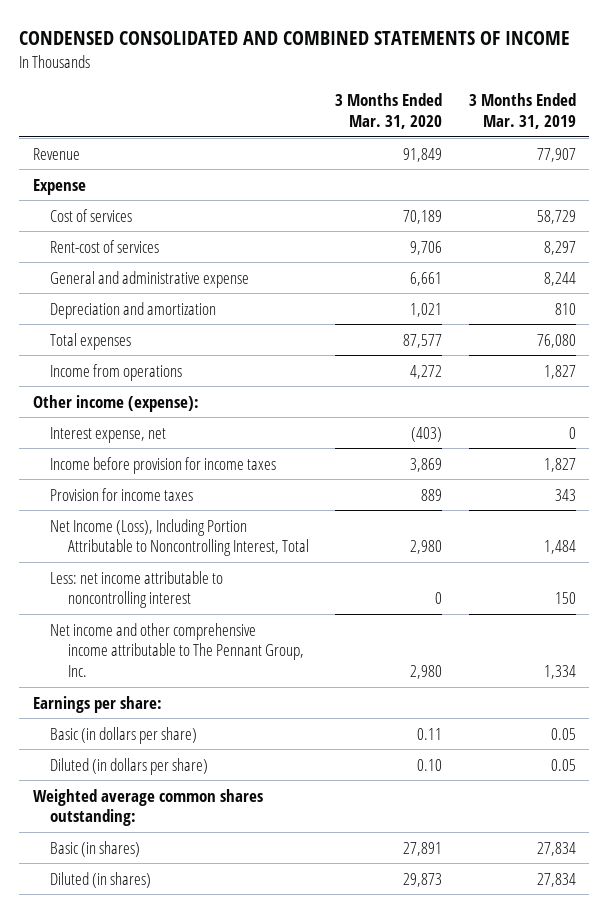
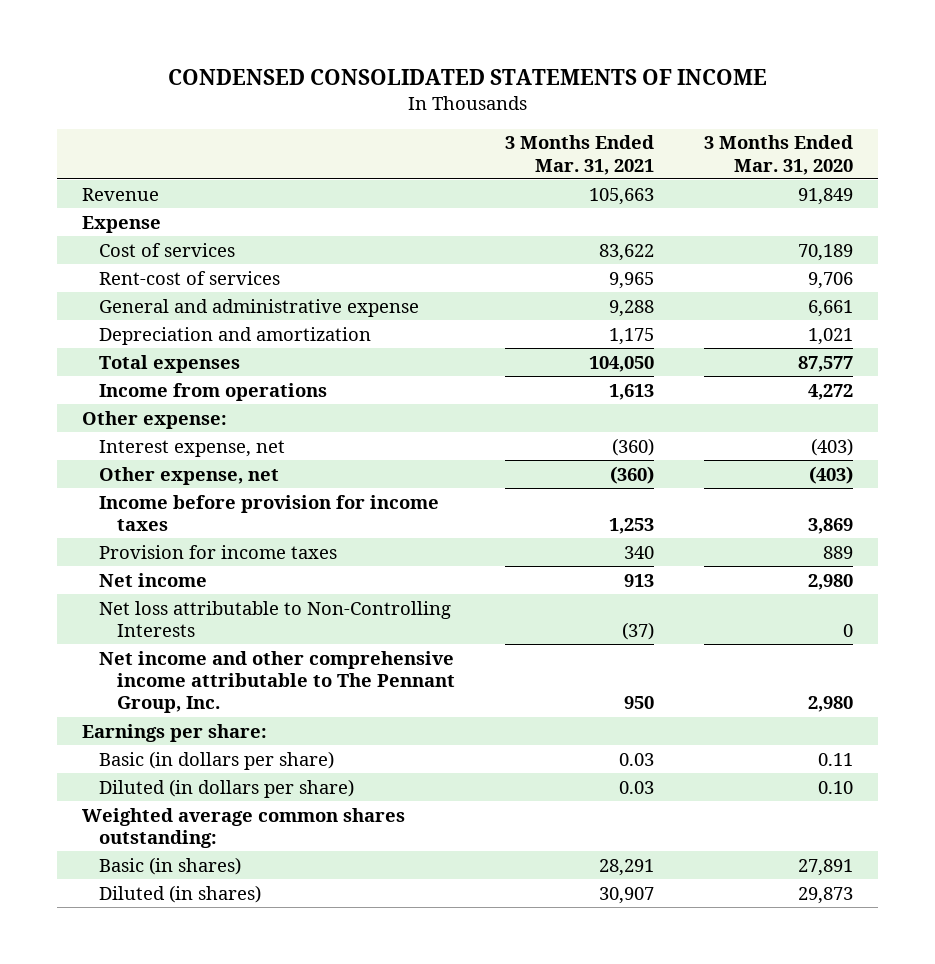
[19,31,571,46] CONDENSED CONSOLIDATED AND COMBINED STATEMENTS OF INCOME -> [167,69,767,86] CONDENSED CONSOLIDATED STATEMENTS OF INCOME
[468,93,576,130] 3 Months Ended Mar. 31, 2019 -> none
none -> [504,135,654,175] 3 Months Ended Mar. 31, 2021
[32,394,199,412] Other income (expense): -> [81,410,227,429] Other expense:
none -> [99,466,280,485] Other expense, net
[50,518,309,557] Net Income (Loss), Including Portion Attributable to Noncontrolling Interest, Total -> [99,572,208,587] Net income
[50,570,224,609] Less: net income attributable to noncontrolling interest -> [99,600,452,637] Net loss attributable to Non-Controlling Interests

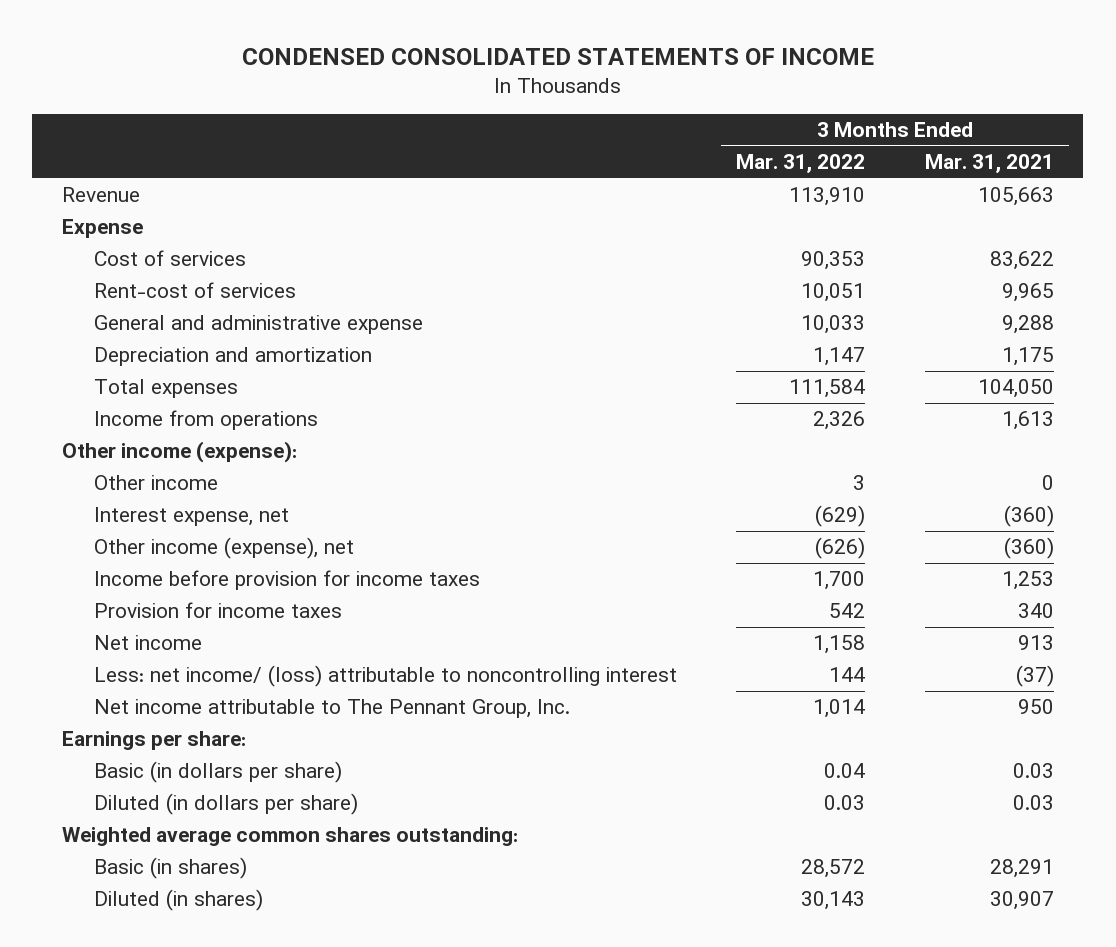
[704,135,854,175] 3 Months Ended Mar. 31, 2020 -> none
none -> [736,154,866,174] Mar. 31, 2022
[81,410,227,429] Other expense: -> [61,441,297,464] Other income (expense):
none -> [93,475,218,491] Other income
[99,466,280,485] Other expense, net -> [93,537,354,560] Other income (expense), net
[99,600,452,637] Net loss attributable to Non-Controlling Interests -> [93,665,677,688] Less: net income/ (loss) attributable to noncontrolling interest
[99,650,455,714] Net income and other comprehensive income attributable to The Pennant Group, Inc. -> [93,699,570,719] Net income attributable to The Pennant Group, Inc.

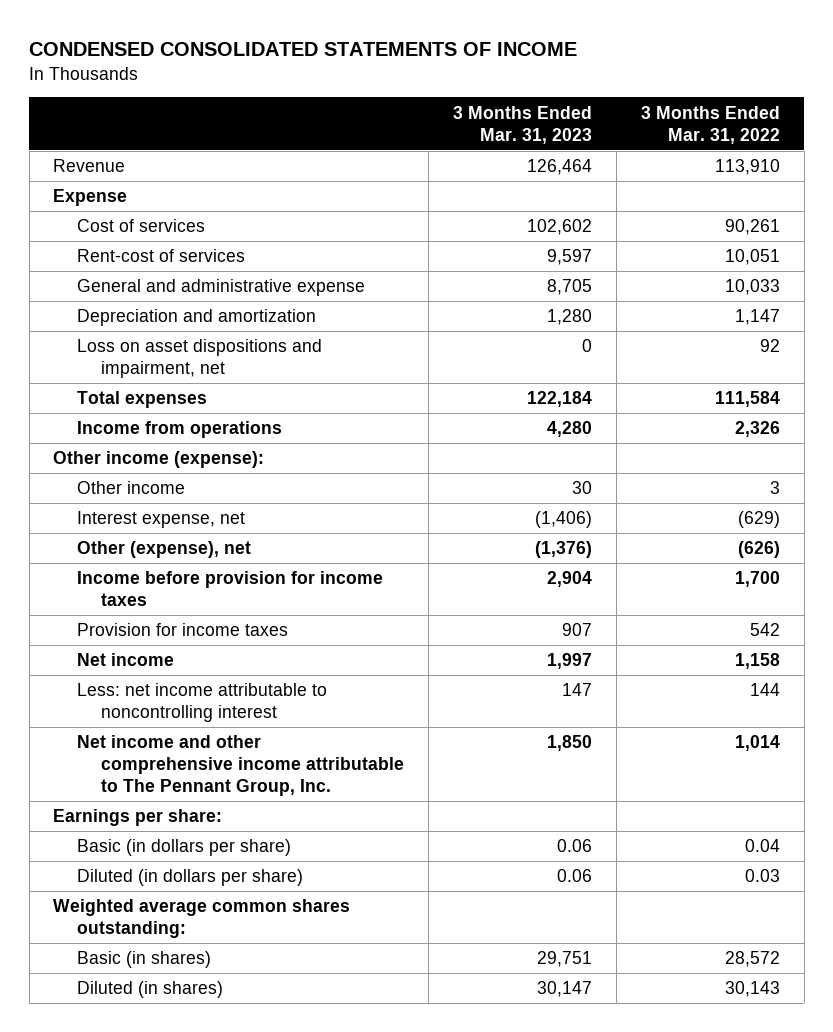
[924,154,1054,174] Mar. 31, 2021 -> none
none -> [452,105,592,144] 3 Months Ended Mar. 31, 2023
[801,251,866,271] 90,353 -> [724,219,780,236] 90,261
none -> [77,339,323,379] Loss on asset dispositions and impairment, net
[93,537,354,560] Other income (expense), net -> [77,541,252,559] Other (expense), net
[93,665,677,688] Less: net income/ (loss) attributable to noncontrolling interest -> [77,683,328,723] Less: net income attributable to noncontrolling interest
[93,699,570,719] Net income attributable to The Pennant Group, Inc. -> [77,735,404,797] Net income and other comprehensive income attributable to The Pennant Group, Inc.

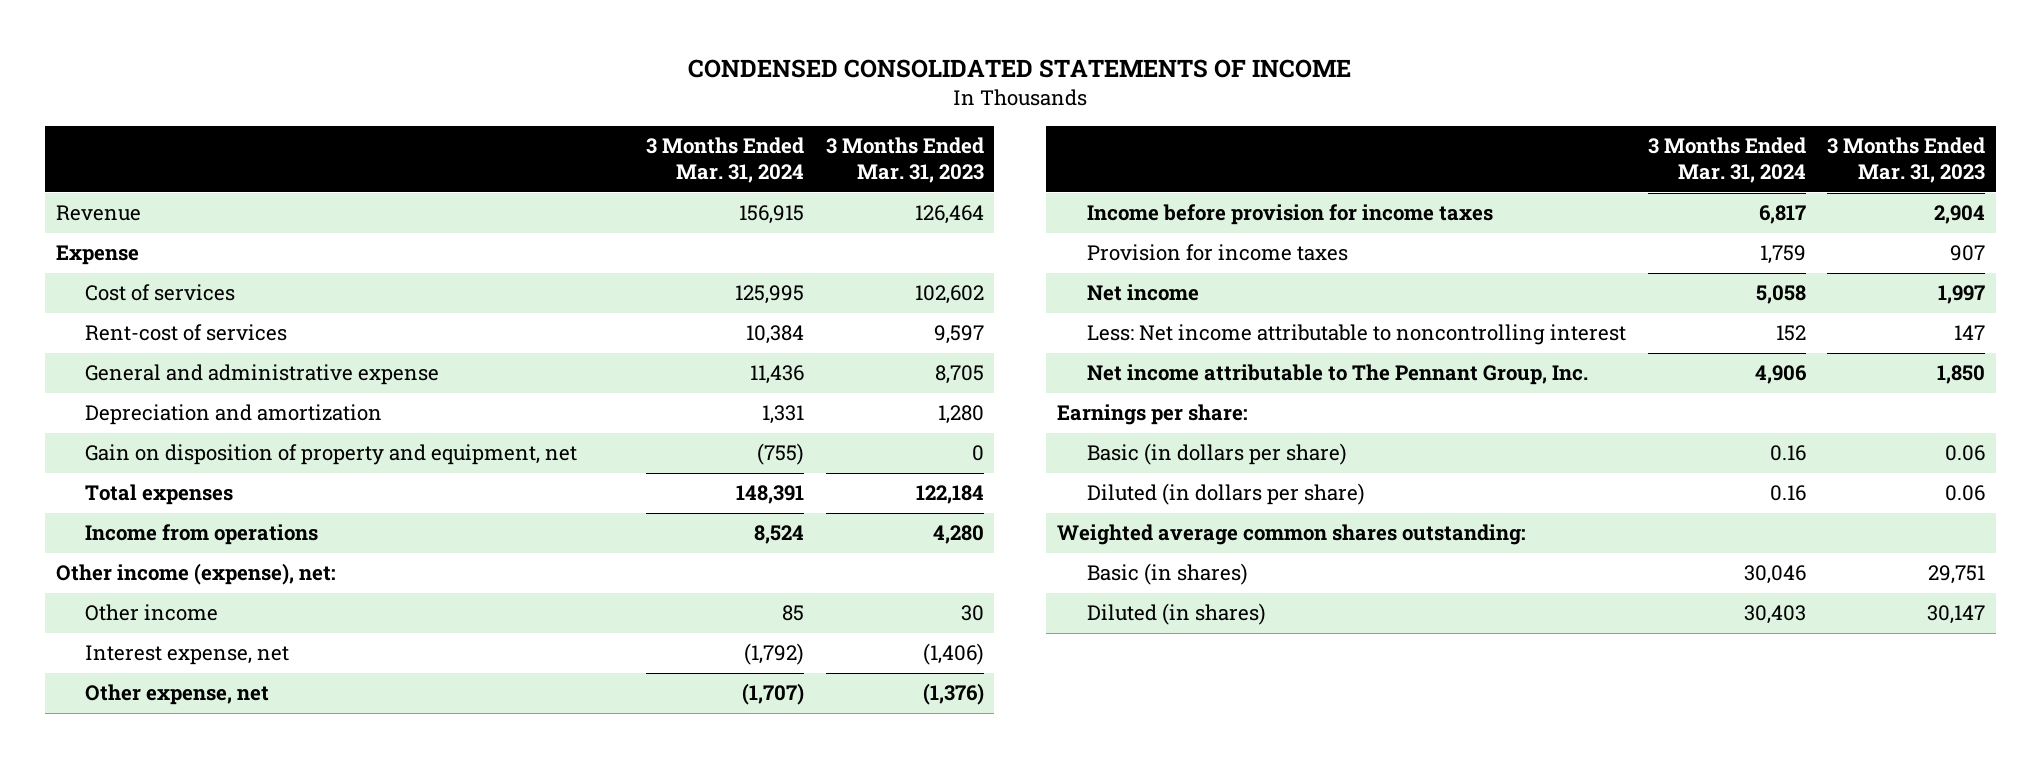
[640,105,780,144] 3 Months Ended Mar. 31, 2022 -> none
none -> [646,136,805,184] 3 Months Ended Mar. 31, 2024
[77,339,323,379] Loss on asset dispositions and impairment, net -> [85,444,578,466] Gain on disposition of property and equipment, net
[53,451,265,469] Other income (expense): -> [55,563,336,586] Other income (expense), net:
[77,541,252,559] Other (expense), net -> [85,684,270,706] Other expense, net
[77,683,328,723] Less: net income attributable to noncontrolling interest -> [1087,324,1627,346] Less: Net income attributable to noncontrolling interest
[77,735,404,797] Net income and other comprehensive income attributable to The Pennant Group, Inc. -> [1087,364,1589,386] Net income attributable to The Pennant Group, Inc.

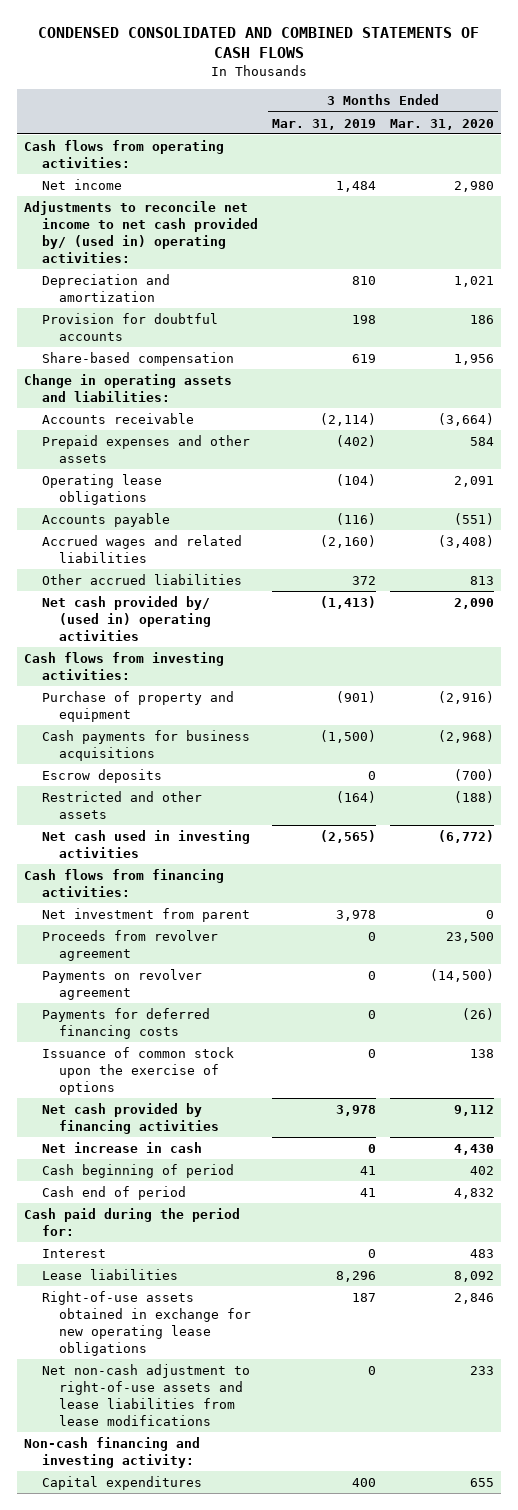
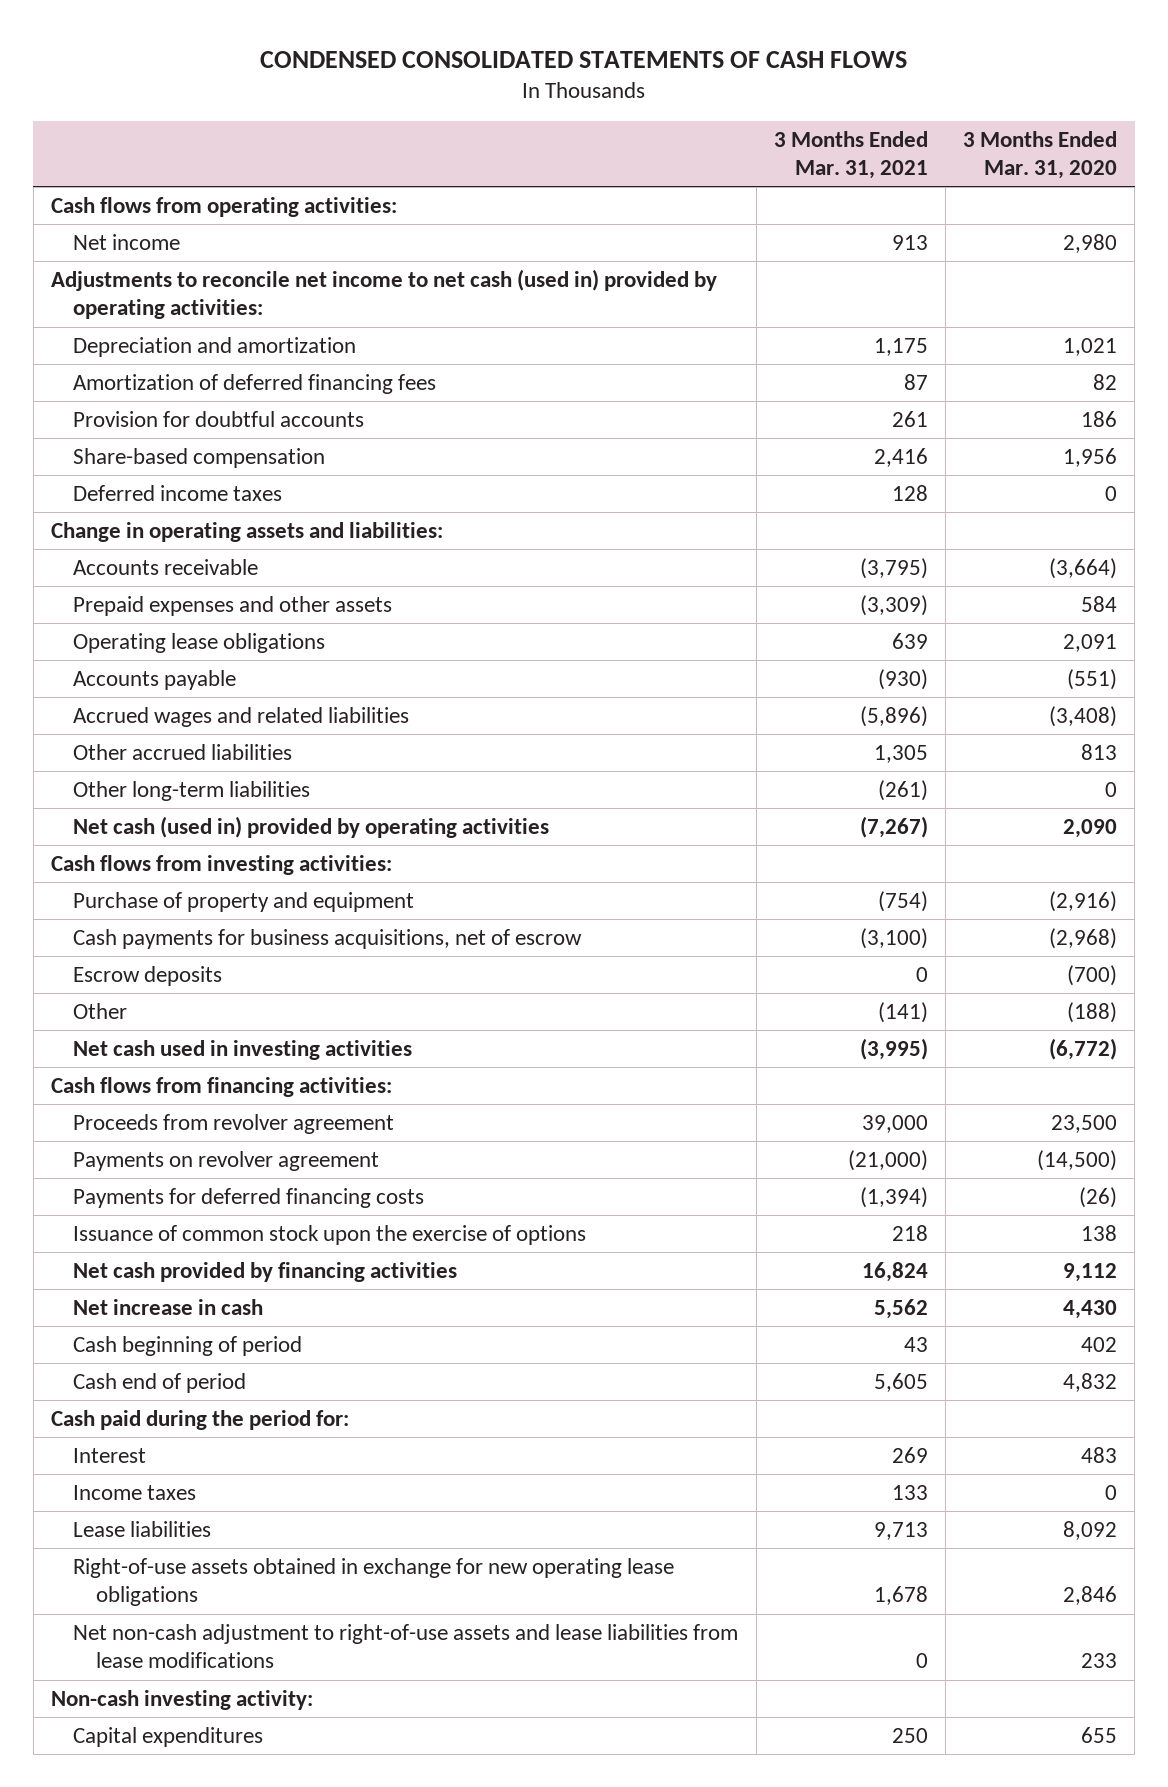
[38,26,480,59] CONDENSED CONSOLIDATED AND COMBINED STATEMENTS OF CASH FLOWS -> [259,51,907,69] CONDENSED CONSOLIDATED STATEMENTS OF CASH FLOWS
[271,118,376,130] Mar. 31, 2019 -> none
none -> [773,130,928,179] 3 Months Ended Mar. 31, 2021
[24,200,258,263] Adjustments to reconcile net income to net cash provided by/ (used in) operating activities: -> [51,268,718,320] Adjustments to reconcile net income to net cash (used in) provided by operating activities:
none -> [73,373,437,394] Amortization of deferred financing fees
none -> [73,484,283,501] Deferred income taxes
none -> [73,780,311,801] Other long-term liabilities
[41,595,212,641] Net cash provided by/ (used in) operating activities -> [73,815,550,838] Net cash (used in) provided by operating activities
[41,729,250,761] Cash payments for business acquisitions -> [73,928,583,949] Cash payments for business acquisitions, net of escrow
[41,790,202,819] Restricted and other assets -> [73,1002,128,1019] Other
[41,907,250,922] Net investment from parent -> none
none -> [73,1484,197,1500] Income taxes
[24,1436,201,1468] Non-cash financing and investing activity: -> [51,1689,314,1710] Non-cash investing activity:

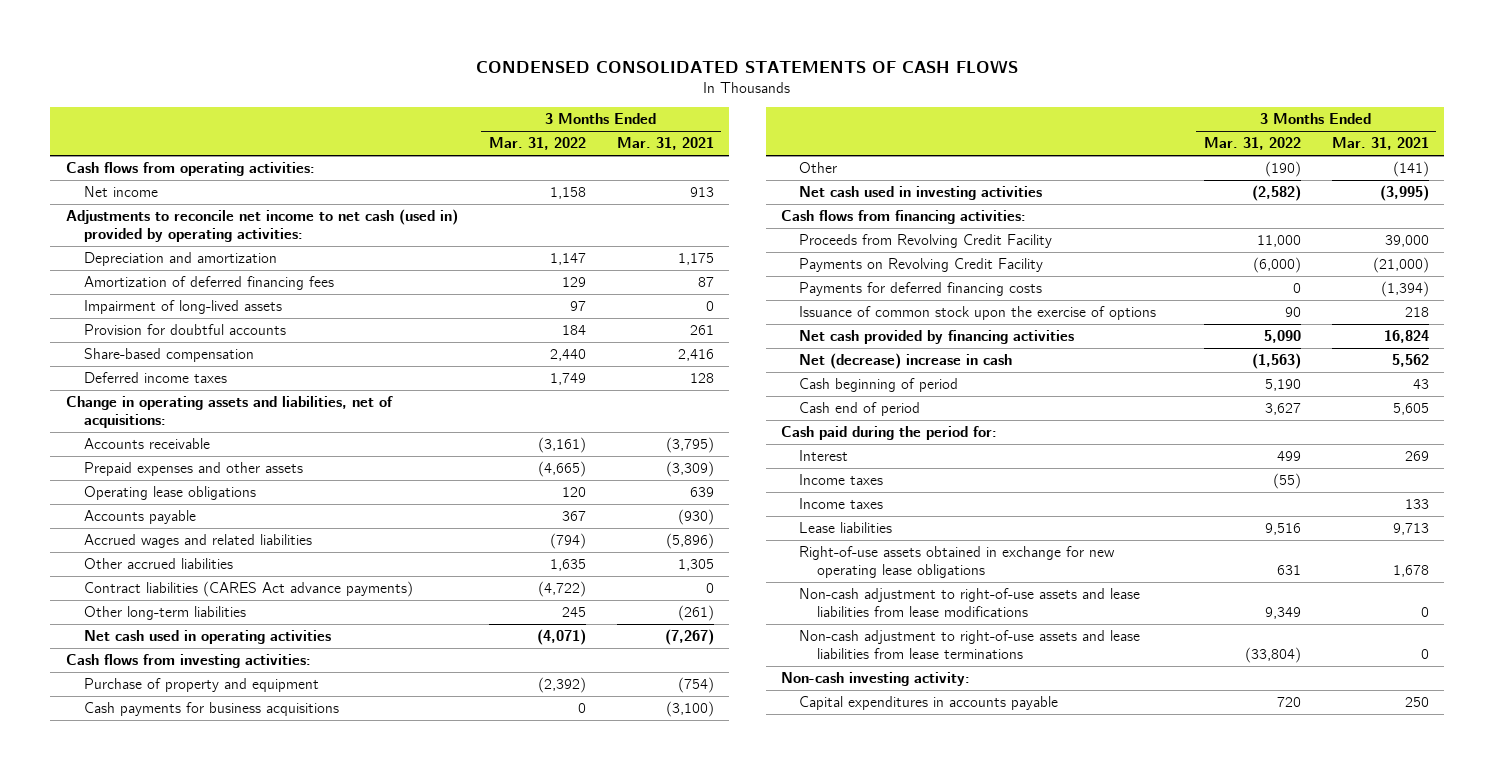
[962,130,1117,179] 3 Months Ended Mar. 31, 2020 -> none
none -> [488,137,586,151] Mar. 31, 2022
none -> [84,300,283,315] Impairment of long-lived assets
[51,521,444,542] Change in operating assets and liabilities: -> [65,396,393,429] Change in operating assets and liabilities, net of acquisitions:
none -> [84,581,414,598] Contract liabilities (CARES Act advance payments)
[73,815,550,838] Net cash (used in) provided by operating activities -> [84,630,332,645] Net cash used in operating activities
[73,965,223,986] Escrow deposits -> none
[73,928,583,949] Cash payments for business acquisitions, net of escrow -> [84,702,340,717] Cash payments for business acquisitions
[73,1113,395,1134] Proceeds from revolver agreement -> [799,234,1053,249] Proceeds from Revolving Credit Facility
[73,1150,380,1171] Payments on revolver agreement -> [799,258,1044,273] Payments on Revolving Credit Facility
[73,1298,264,1315] Net increase in cash -> [799,353,1013,370] Net (decrease) increase in cash
none -> [799,474,884,486] Income taxes
none -> [799,588,1141,618] Non-cash adjustment to right-of-use assets and lease liabilities from lease modifications
[73,1623,739,1669] Net non-cash adjustment to right-of-use assets and lease liabilities from lease modifications -> [799,630,1141,660] Non-cash adjustment to right-of-use assets and lease liabilities from lease terminations
[73,1726,264,1747] Capital expenditures -> [799,696,1059,711] Capital expenditures in accounts payable

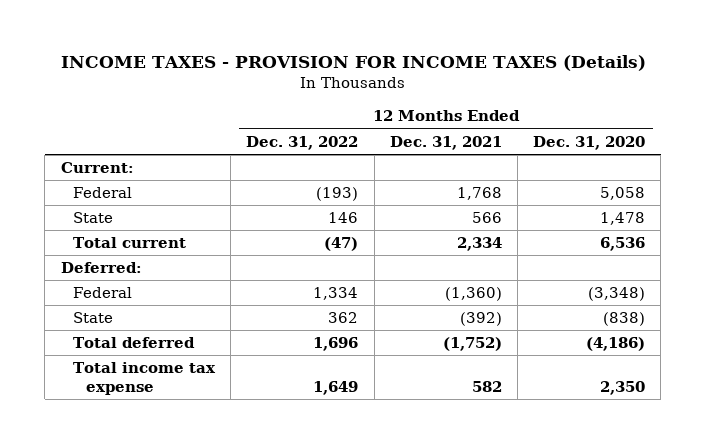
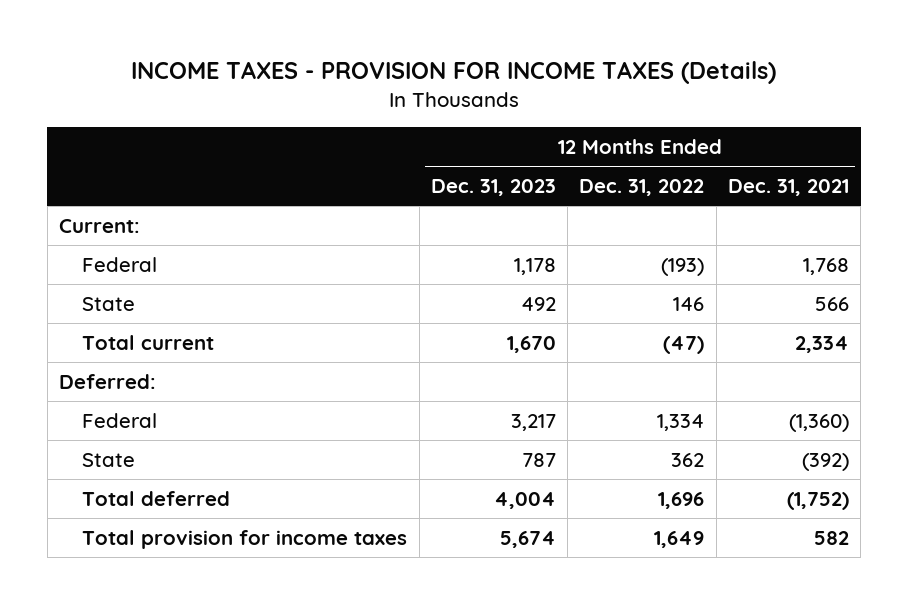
[533,135,646,150] Dec. 31, 2020 -> none
none -> [430,179,556,197] Dec. 31, 2023
[73,362,217,395] Total income tax expense -> [82,529,408,549] Total provision for income taxes

